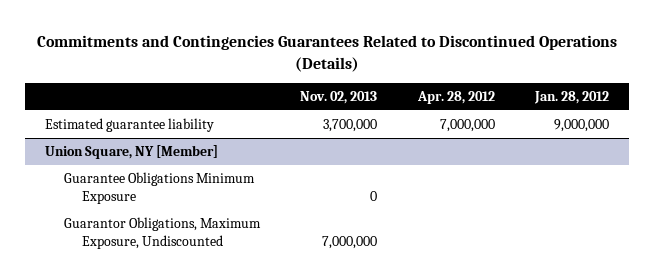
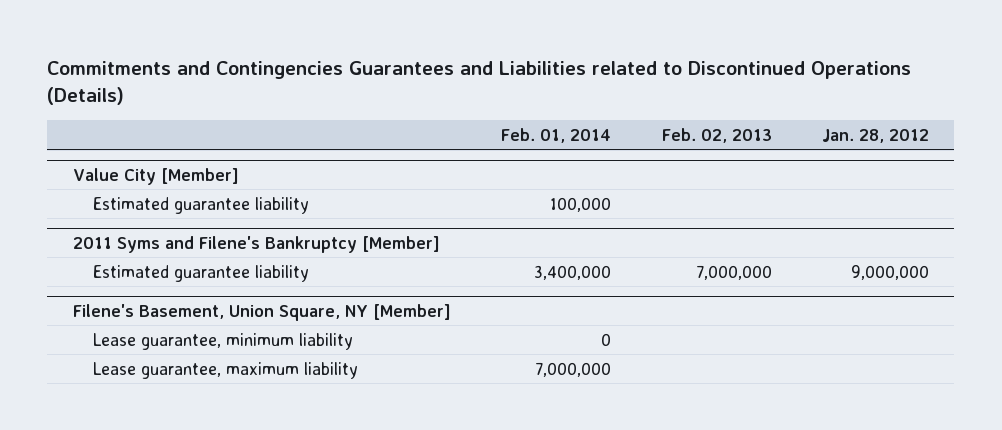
[37,35,618,72] Commitments and Contingencies Guarantees Related to Discontinued Operations (Details) -> [47,60,912,106] Commitments and Contingencies Guarantees and Liabilities related to Discontinued Operations (Details)
[300,91,378,105] Nov. 02, 2013 -> none
[416,91,495,105] Apr. 28, 2012 -> none
none -> [501,127,612,143] Feb. 01, 2014
none -> [661,127,772,143] Feb. 02, 2013
none -> [72,167,239,185] Value City [Member]
none -> [93,196,310,214] Estimated guarantee liability
none -> [72,235,440,253] 2011 Syms and Filene's Bankruptcy [Member]
[45,145,219,160] Union Square, NY [Member] -> [72,303,451,321] Filene's Basement, Union Square, NY [Member]
[63,172,255,204] Guarantee Obligations Minimum Exposure -> [93,332,354,350] Lease guarantee, minimum liability
[63,217,261,249] Guarantor Obligations, Maximum Exposure, Undiscounted -> [93,361,359,379] Lease guarantee, maximum liability

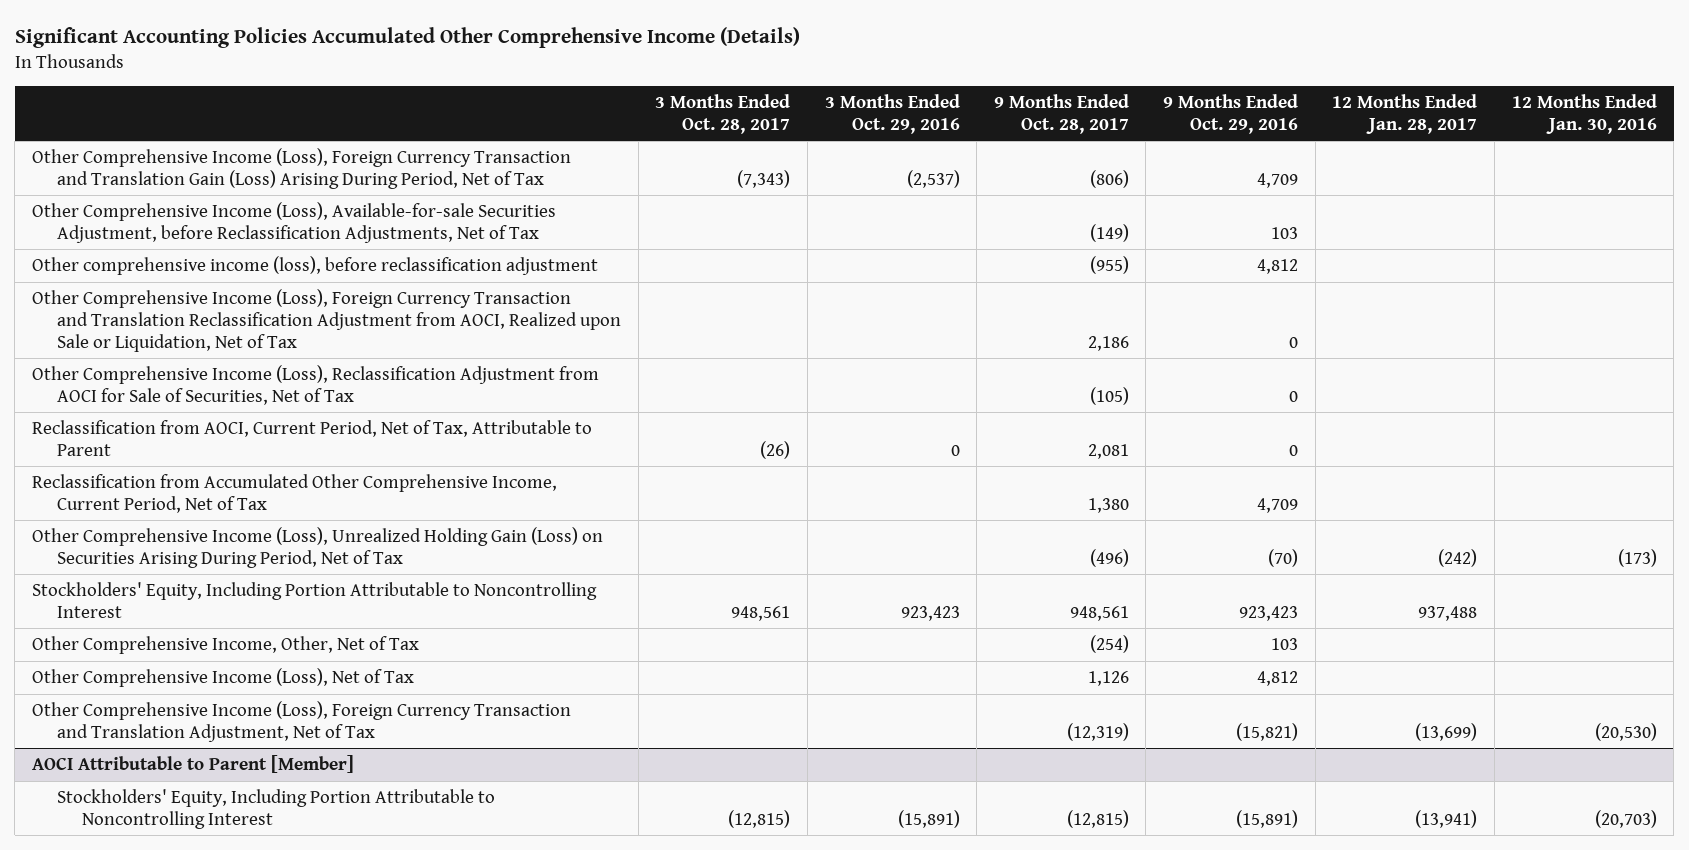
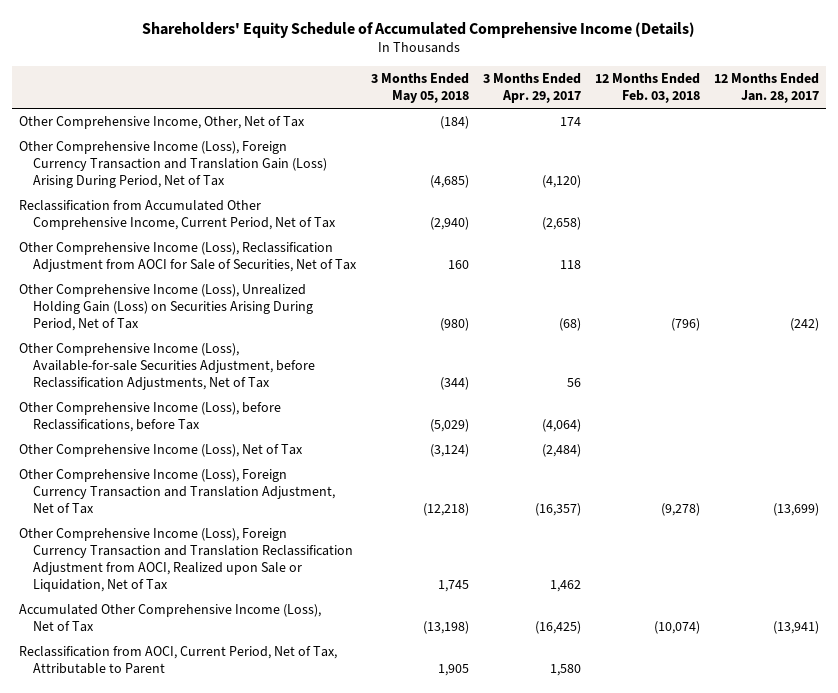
[14,27,800,49] Significant Accounting Policies Accumulated Other Comprehensive Income (Details) -> [142,21,696,38] Shareholders' Equity Schedule of Accumulated Comprehensive Income (Details)
[655,93,791,134] 3 Months Ended Oct. 28, 2017 -> none
[824,93,960,134] 3 Months Ended Oct. 29, 2016 -> none
[993,93,1129,134] 9 Months Ended Oct. 28, 2017 -> none
[1163,93,1299,134] 9 Months Ended Oct. 29, 2016 -> none
[1511,93,1657,134] 12 Months Ended Jan. 30, 2016 -> none
none -> [370,73,469,104] 3 Months Ended May 05, 2018
none -> [482,73,581,104] 3 Months Ended Apr. 29, 2017
none -> [594,73,700,104] 12 Months Ended Feb. 03, 2018
[31,635,419,654] Other Comprehensive Income, Other, Net of Tax -> [19,116,306,130] Other Comprehensive Income, Other, Net of Tax
[31,255,598,275] Other comprehensive income (loss), before reclassification adjustment -> none
[31,364,599,405] Other Comprehensive Income (Loss), Reclassification Adjustment from AOCI for Sale of Securities, Net of Tax -> [19,242,358,273] Other Comprehensive Income (Loss), Reclassification Adjustment from AOCI for Sale of Securities, Net of Tax
[31,581,597,618] Stockholders' Equity, Including Portion Attributable to Noncontrolling Interest -> none
[31,201,556,243] Other Comprehensive Income (Loss), Available-for-sale Securities Adjustment, before Reclassification Adjustments, Net of Tax -> [19,343,316,391] Other Comprehensive Income (Loss), Available-for-sale Securities Adjustment, before Reclassification Adjustments, Net of Tax
none -> [19,402,282,433] Other Comprehensive Income (Loss), before Reclassifications, before Tax
[31,754,354,773] AOCI Attributable to Parent [Member] -> none
[56,788,495,829] Stockholders' Equity, Including Portion Attributable to Noncontrolling Interest -> none
[31,288,621,352] Other Comprehensive Income (Loss), Foreign Currency Transaction and Translation Reclassification Adjustment from AOCI, Realized upon Sale or Liquidation, Net of Tax -> [19,528,354,593] Other Comprehensive Income (Loss), Foreign Currency Transaction and Translation Reclassification Adjustment from AOCI, Realized upon Sale or Liquidation, Net of Tax
none -> [19,604,322,633] Accumulated Other Comprehensive Income (Loss), Net of Tax
[31,419,592,456] Reclassification from AOCI, Current Period, Net of Tax, Attributable to Parent -> [19,646,338,675] Reclassification from AOCI, Current Period, Net of Tax, Attributable to Parent

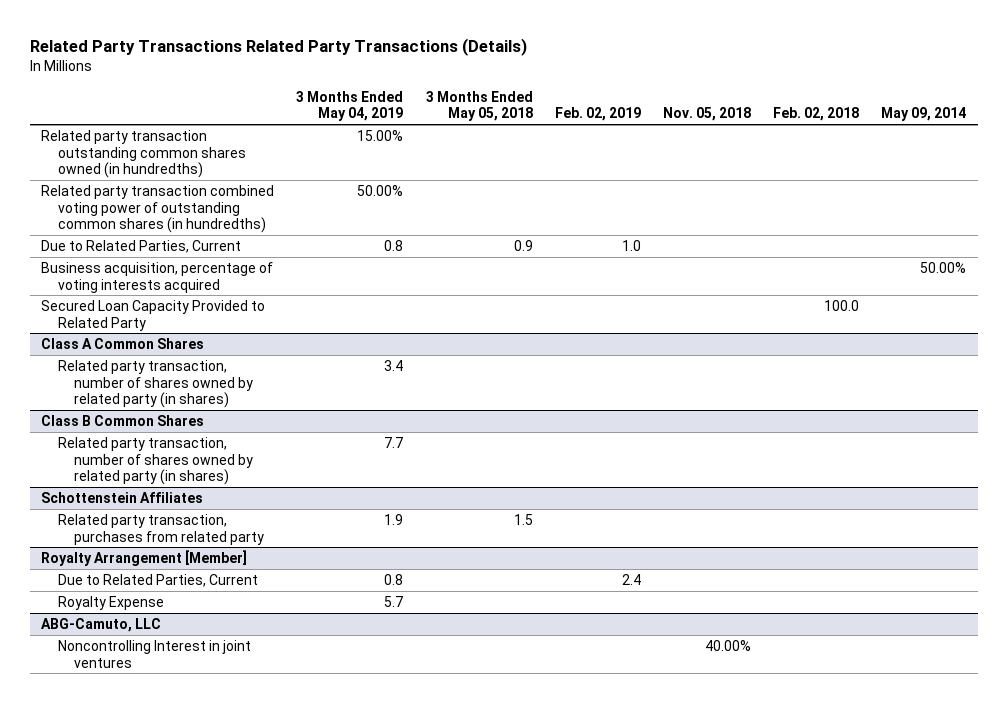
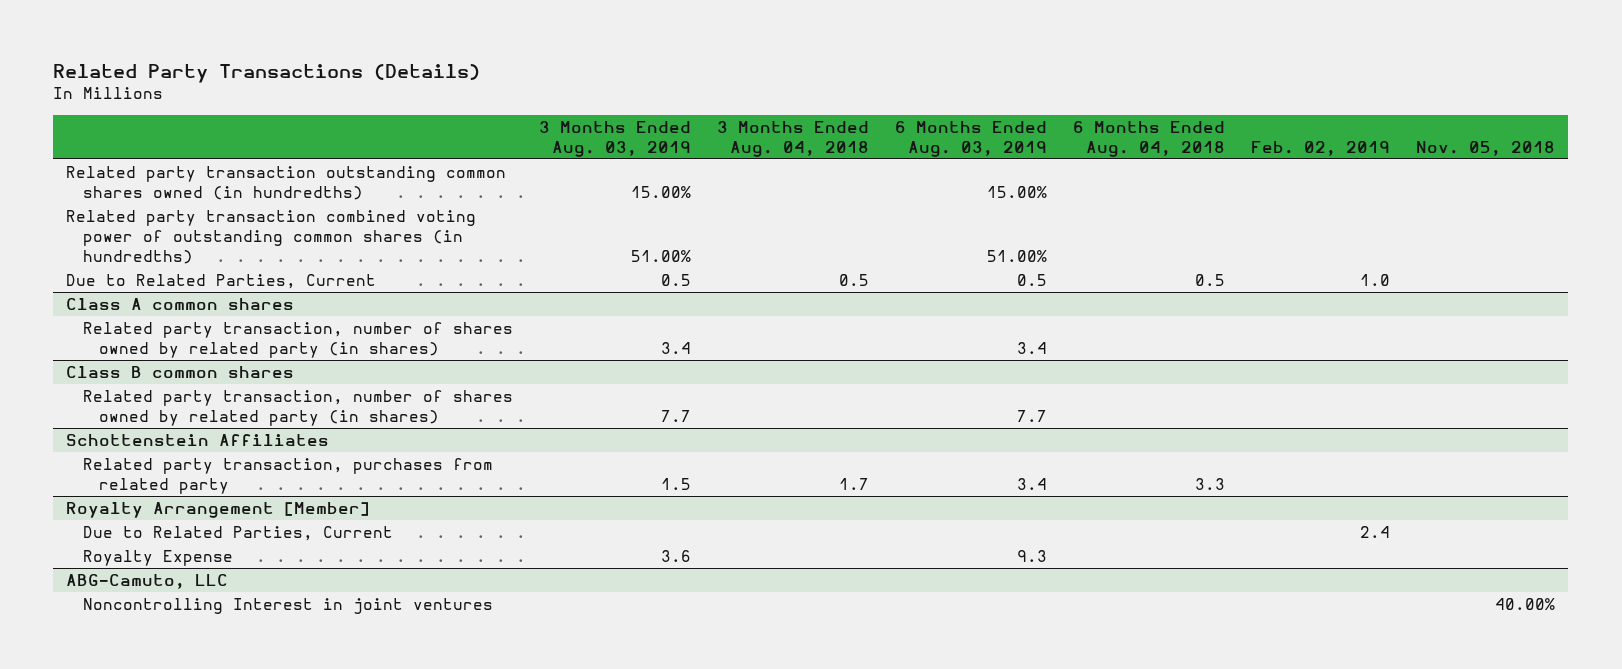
[30,38,528,57] Related Party Transactions Related Party Transactions (Details) -> [53,63,481,83] Related Party Transactions (Details)
[296,90,404,122] 3 Months Ended May 04, 2019 -> none
[425,90,533,122] 3 Months Ended May 05, 2018 -> none
[773,107,860,122] Feb. 02, 2018 -> none
[881,107,967,122] May 09, 2014 -> none
none -> [538,120,691,157] 3 Months Ended Aug. 03, 2019
none -> [716,120,869,157] 3 Months Ended Aug. 04, 2018
none -> [895,120,1048,157] 6 Months Ended Aug. 03, 2019
none -> [1073,120,1226,157] 6 Months Ended Aug. 04, 2018
[41,262,274,293] Business acquisition, percentage of voting interests acquired -> none
[41,300,266,331] Secured Loan Capacity Provided to Related Party -> none
[41,338,205,350] Class A Common Shares -> [66,298,295,311] Class A common shares
[41,415,205,427] Class B Common Shares -> [66,366,295,379] Class B common shares

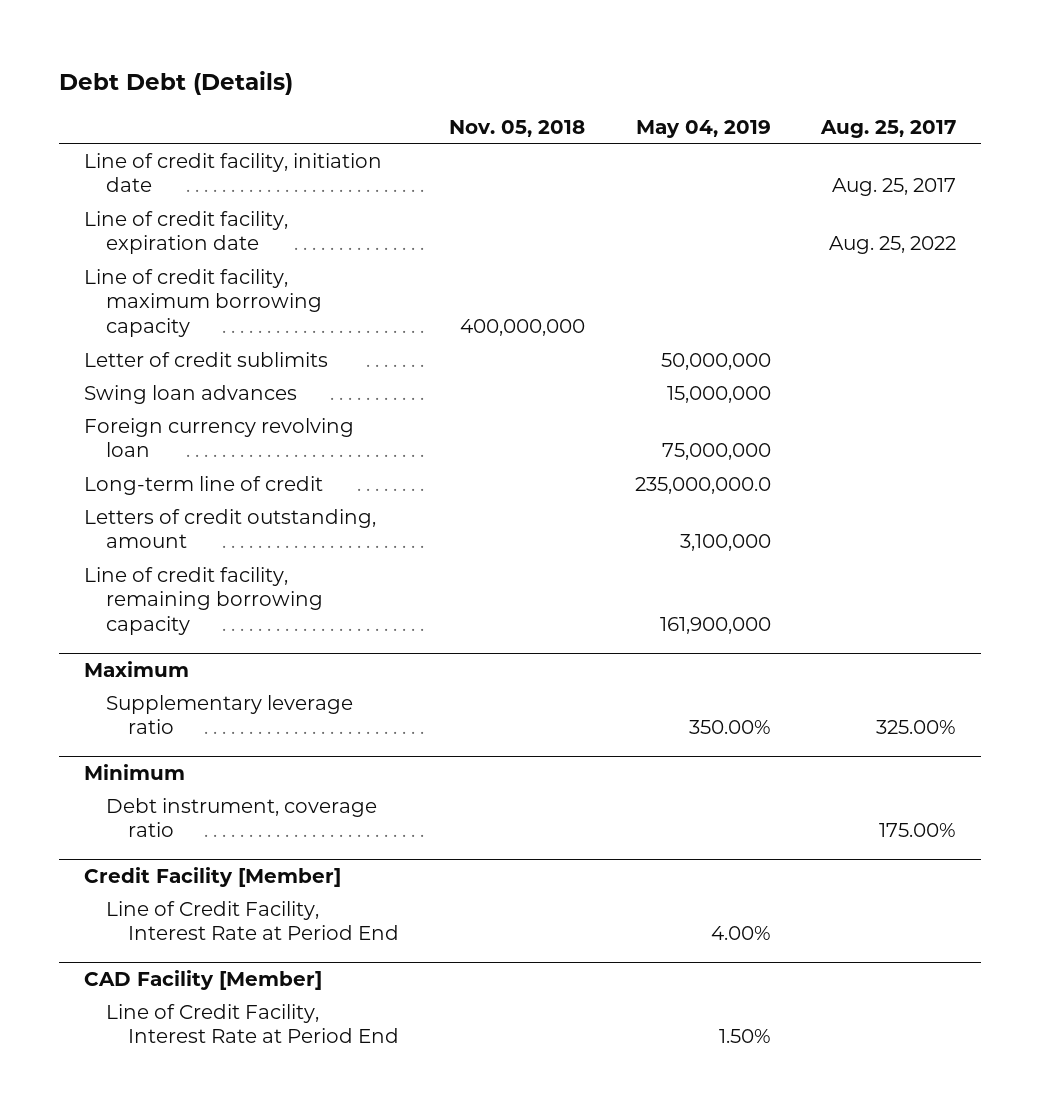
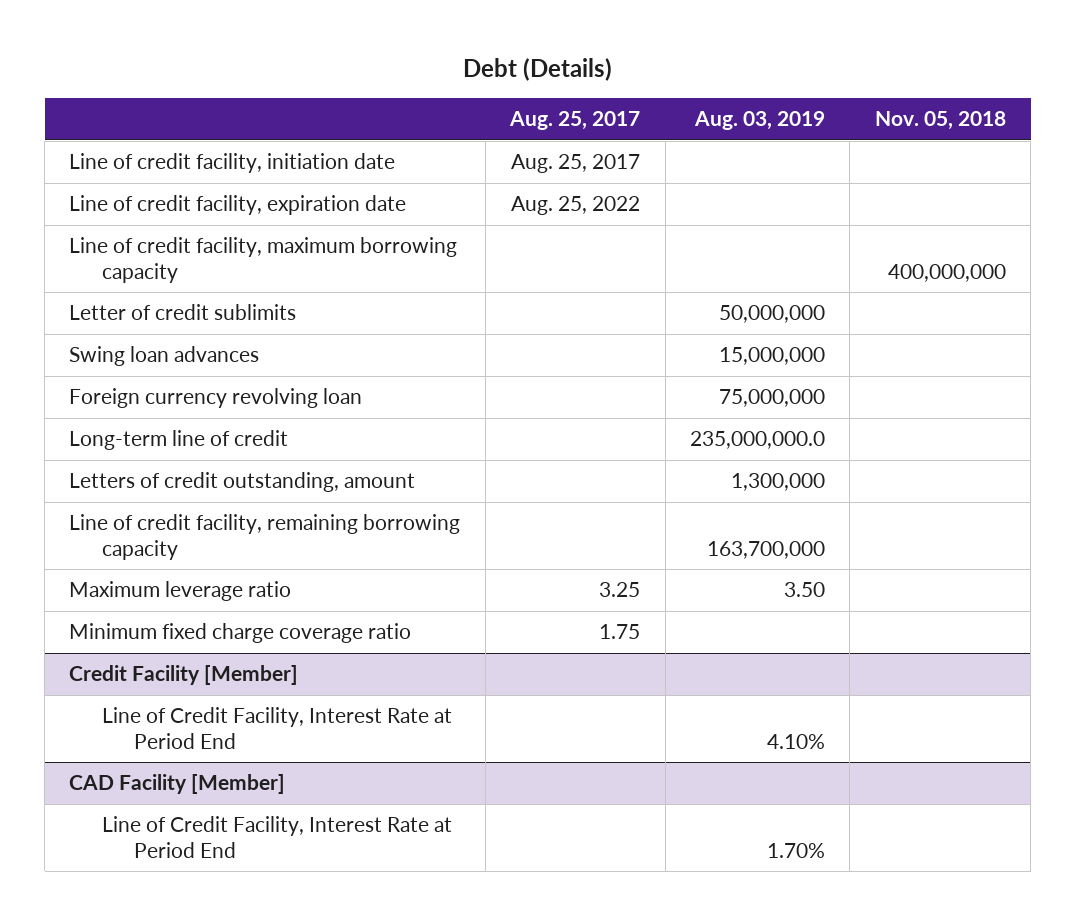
[58,71,293,96] Debt Debt (Details) -> [462,57,612,81] Debt (Details)
[635,119,771,138] May 04, 2019 -> none
none -> [694,111,826,131] Aug. 03, 2019
[83,660,189,677] Maximum -> none
[105,694,353,735] Supplementary leverage ratio -> none
[83,763,185,780] Minimum -> none
[105,797,377,838] Debt instrument, coverage ratio -> none
none -> [69,581,292,602] Maximum leverage ratio
none -> [69,623,412,644] Minimum fixed charge coverage ratio

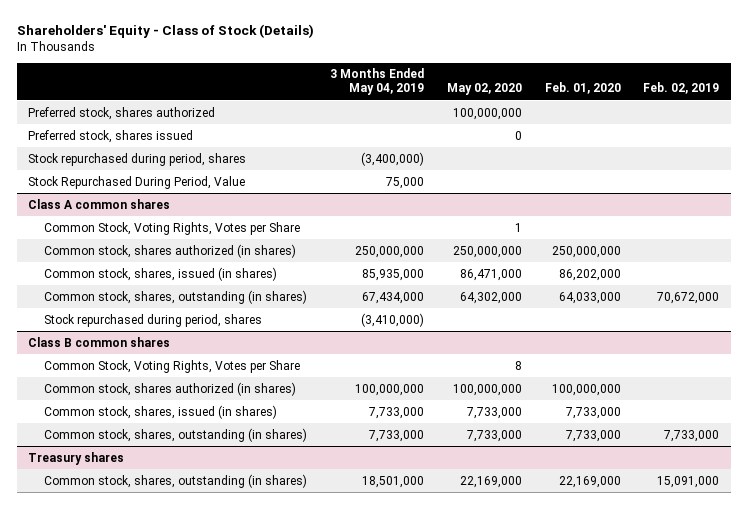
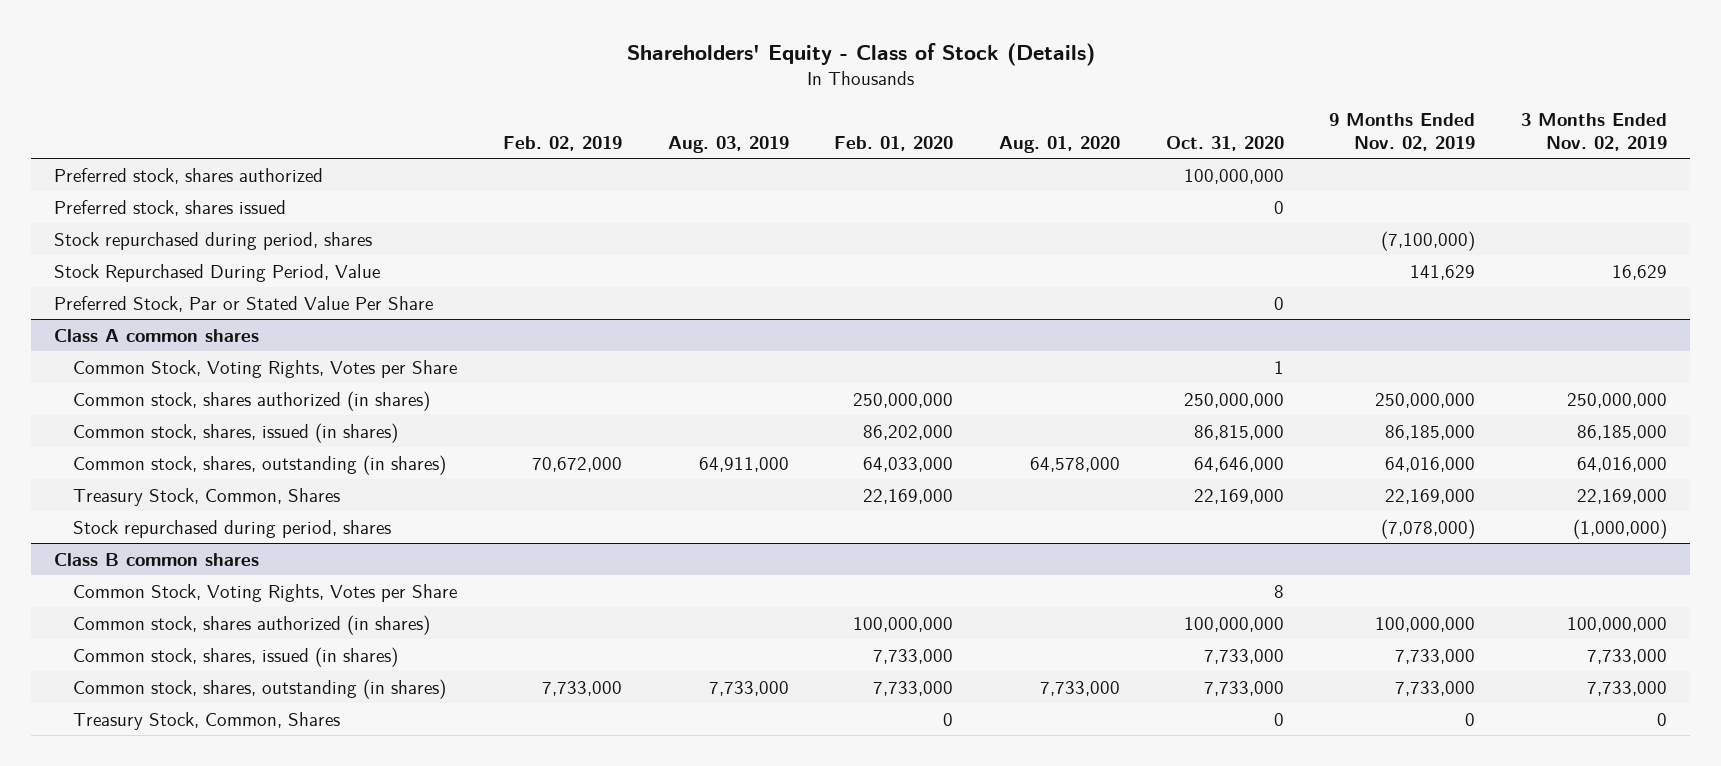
[329,68,424,96] 3 Months Ended May 04, 2019 -> none
[446,83,522,96] May 02, 2020 -> none
none -> [667,135,789,153] Aug. 03, 2019
none -> [999,135,1121,153] Aug. 01, 2020
none -> [1165,135,1284,151] Oct. 31, 2020
none -> [1329,113,1476,151] 9 Months Ended Nov. 02, 2019
none -> [1521,113,1668,151] 3 Months Ended Nov. 02, 2019
none -> [54,295,434,312] Preferred Stock, Par or Stated Value Per Share
none -> [73,487,341,506] Treasury Stock, Common, Shares
[28,451,125,465] Treasury shares -> none
[43,473,307,488] Common stock, shares, outstanding (in shares) -> none
none -> [73,711,341,730] Treasury Stock, Common, Shares

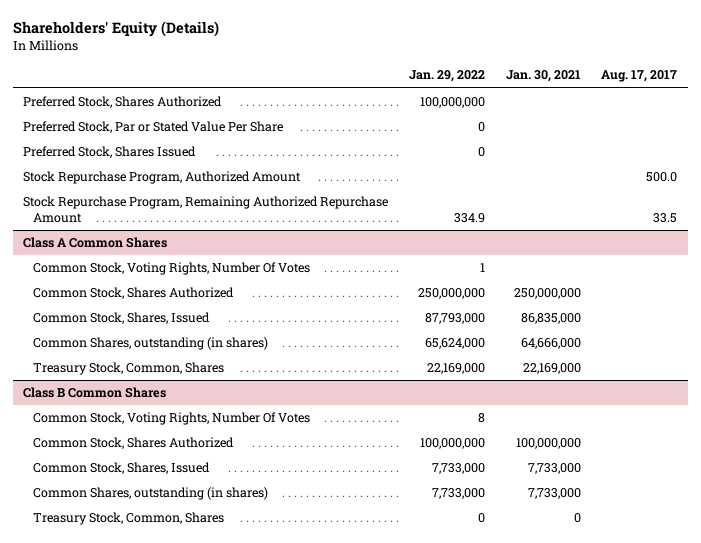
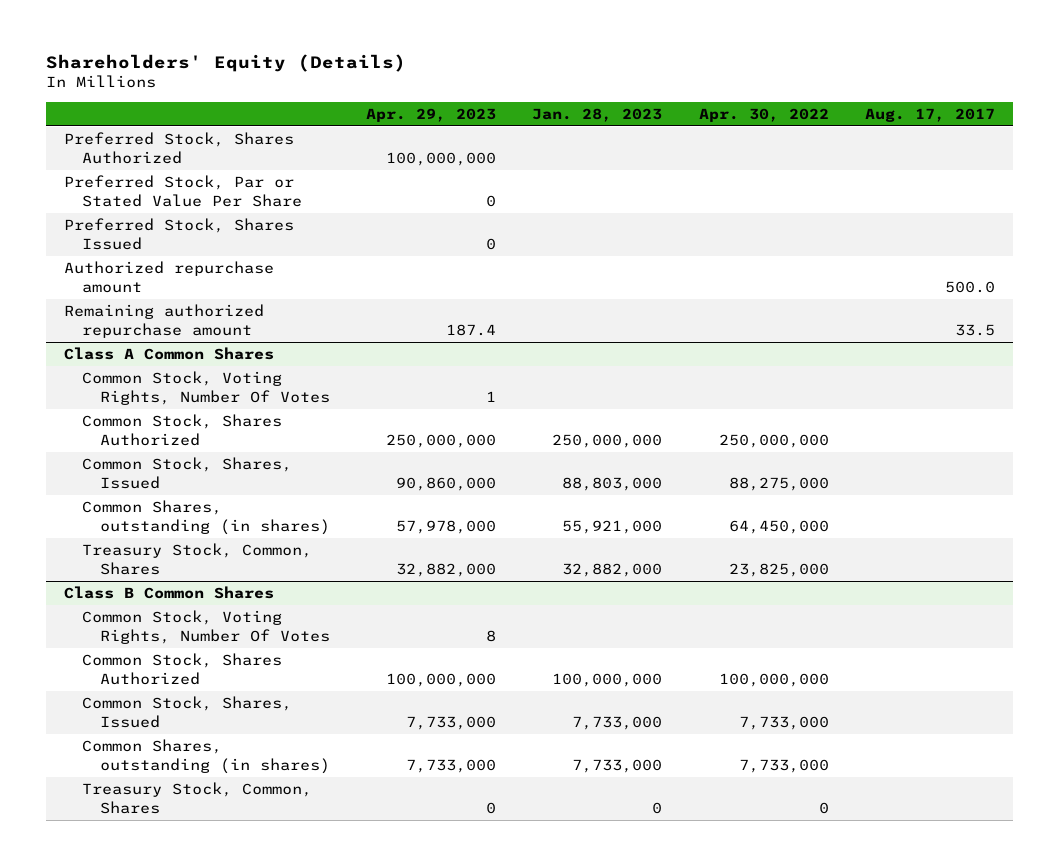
[409,70,486,83] Jan. 29, 2022 -> none
[505,70,581,83] Jan. 30, 2021 -> none
none -> [366,107,497,122] Apr. 29, 2023
none -> [532,107,663,122] Jan. 28, 2023
none -> [698,107,829,122] Apr. 30, 2022
[23,171,302,185] Stock Repurchase Program, Authorized Amount -> [63,261,274,293] Authorized repurchase amount
[23,196,389,224] Stock Repurchase Program, Remaining Authorized Repurchase Amount -> [63,304,264,338] Remaining authorized repurchase amount

